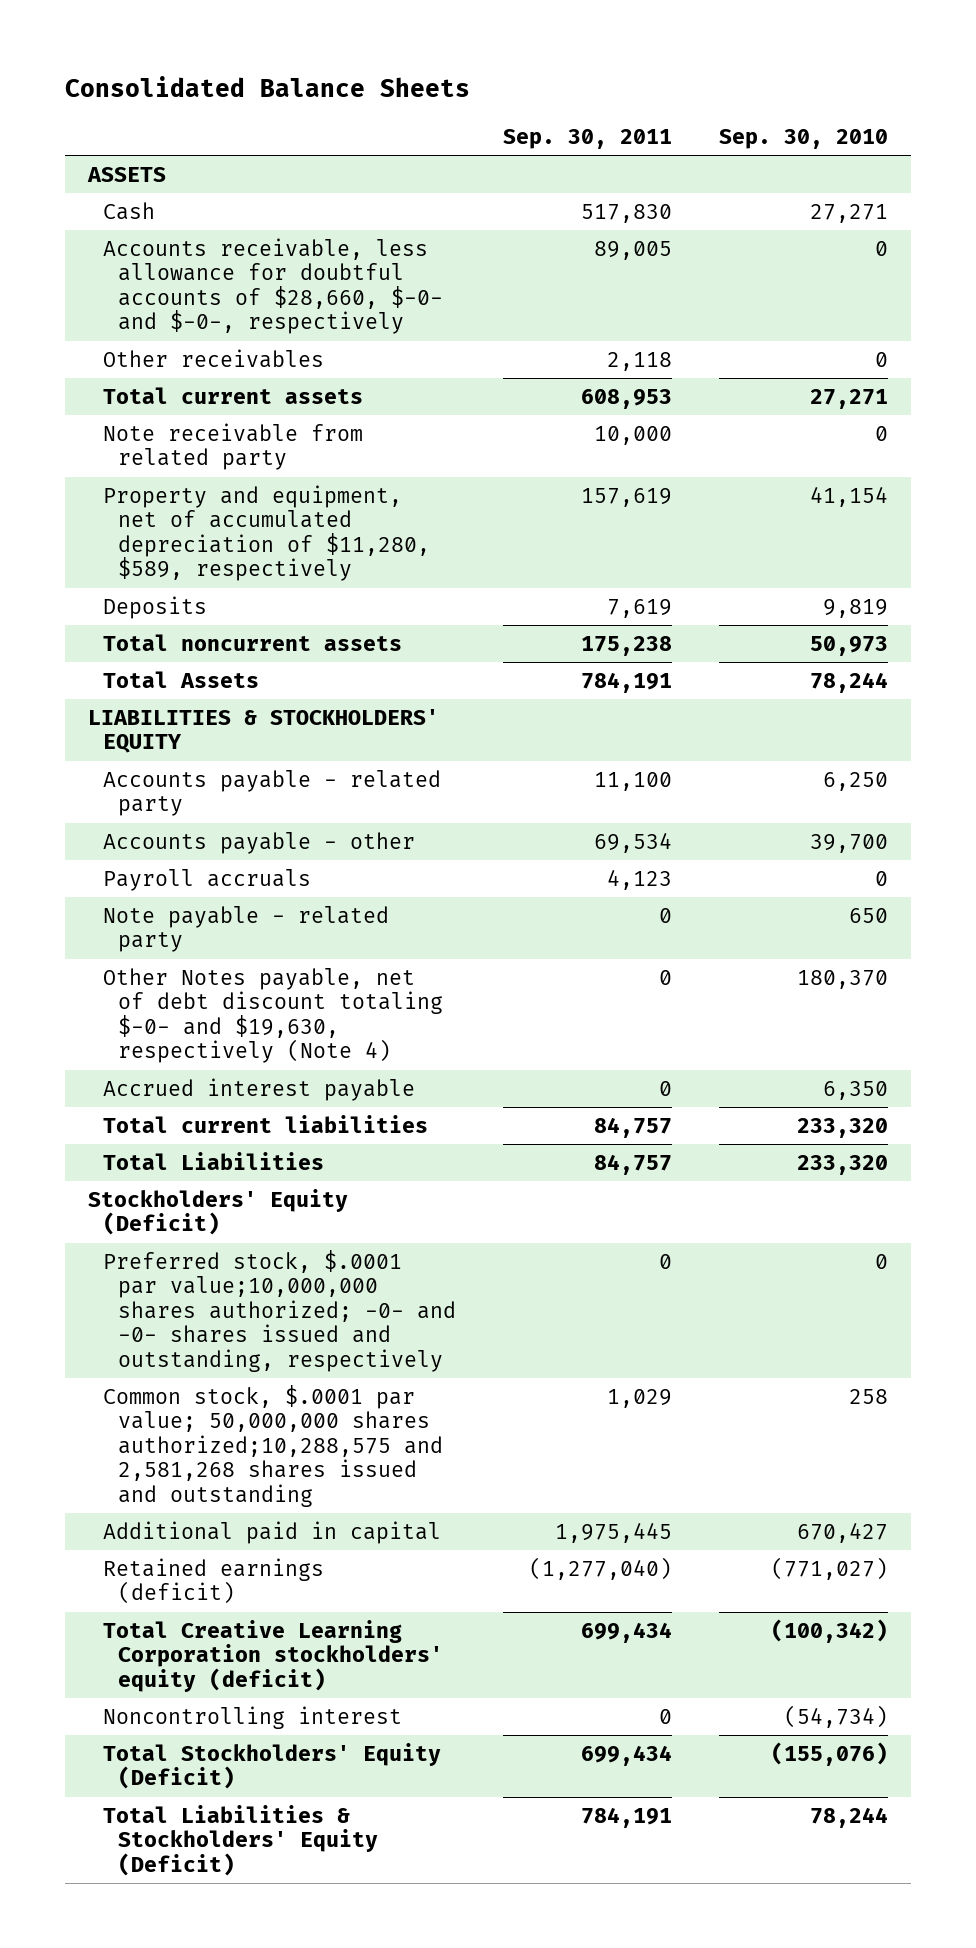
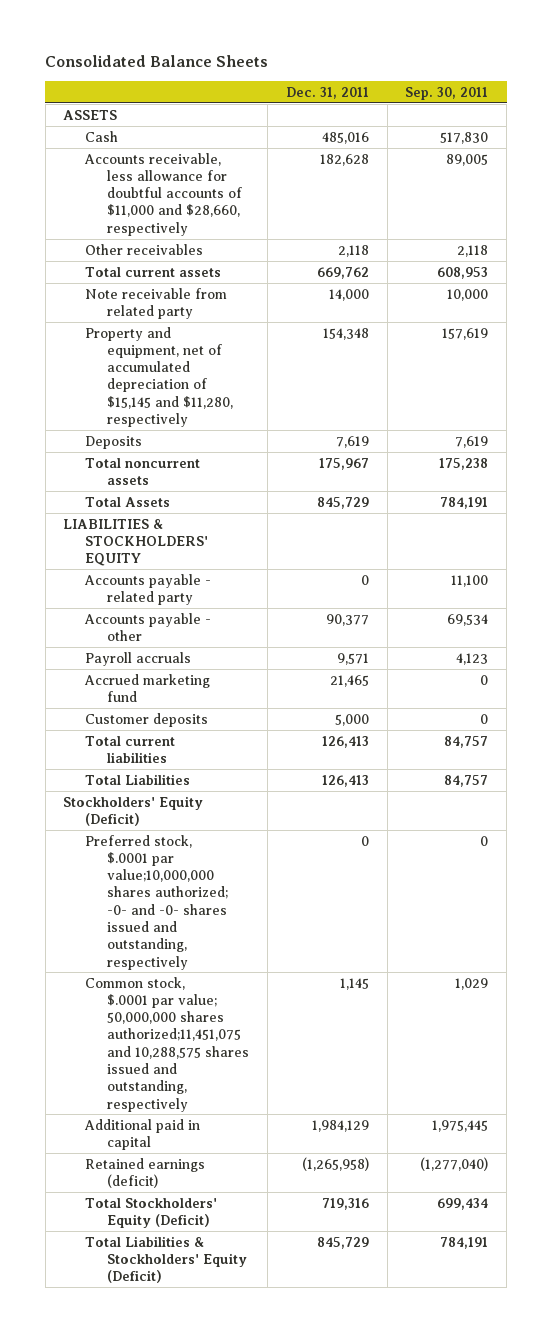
[718,129,888,150] Sep. 30, 2010 -> none
none -> [285,86,369,99] Dec. 31, 2011
[103,237,444,335] Accounts receivable, less allowance for doubtful accounts of $28,660, $-0- and $-0-, respectively -> [84,152,243,236] Accounts receivable, less allowance for doubtful accounts of $11,000 and $28,660, respectively
[103,484,431,582] Property and equipment, net of accumulated depreciation of $11,280, $589, respectively -> [85,326,234,427] Property and equipment, net of accumulated depreciation of $15,145 and $11,280, respectively
[103,905,390,953] Note payable - related party -> none
[103,967,444,1064] Other Notes payable, net of debt discount totaling $-0- and $19,630, respectively (Note 4) -> none
[103,1077,416,1101] Accrued interest payable -> none
none -> [84,673,211,702] Accrued marketing fund
none -> [85,712,209,727] Customer deposits
[103,1384,444,1507] Common stock, $.0001 par value; 50,000,000 shares authorized;10,288,575 and 2,581,268 shares issued and outstanding -> [85,976,250,1112] Common stock, $.0001 par value; 50,000,000 shares authorized;11,451,075 and 10,288,575 shares issued and outstanding, respectively
[103,1619,444,1692] Total Creative Learning Corporation stockholders' equity (deficit) -> none
[103,1705,403,1729] Noncontrolling interest -> none

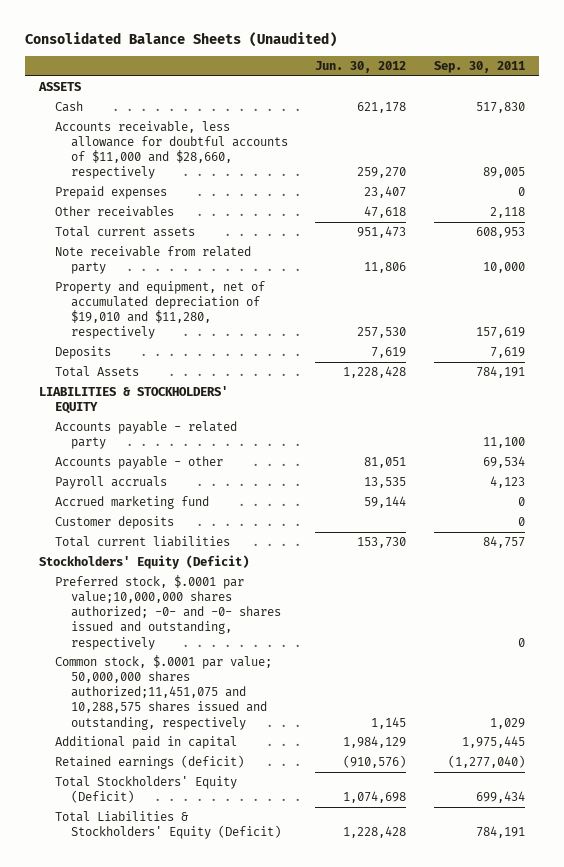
[45,55,269,68] Consolidated Balance Sheets -> [25,31,338,47] Consolidated Balance Sheets (Unaudited)
[285,86,369,99] Dec. 31, 2011 -> none
none -> [315,60,407,73] Jun. 30, 2012
none -> [54,186,167,200] Prepaid expenses
[85,326,234,427] Property and equipment, net of accumulated depreciation of $15,145 and $11,280, respectively -> [54,281,265,340] Property and equipment, net of accumulated depreciation of $19,010 and $11,280, respectively
[85,457,201,485] Total noncurrent assets -> none
[85,773,191,785] Total Liabilities -> none

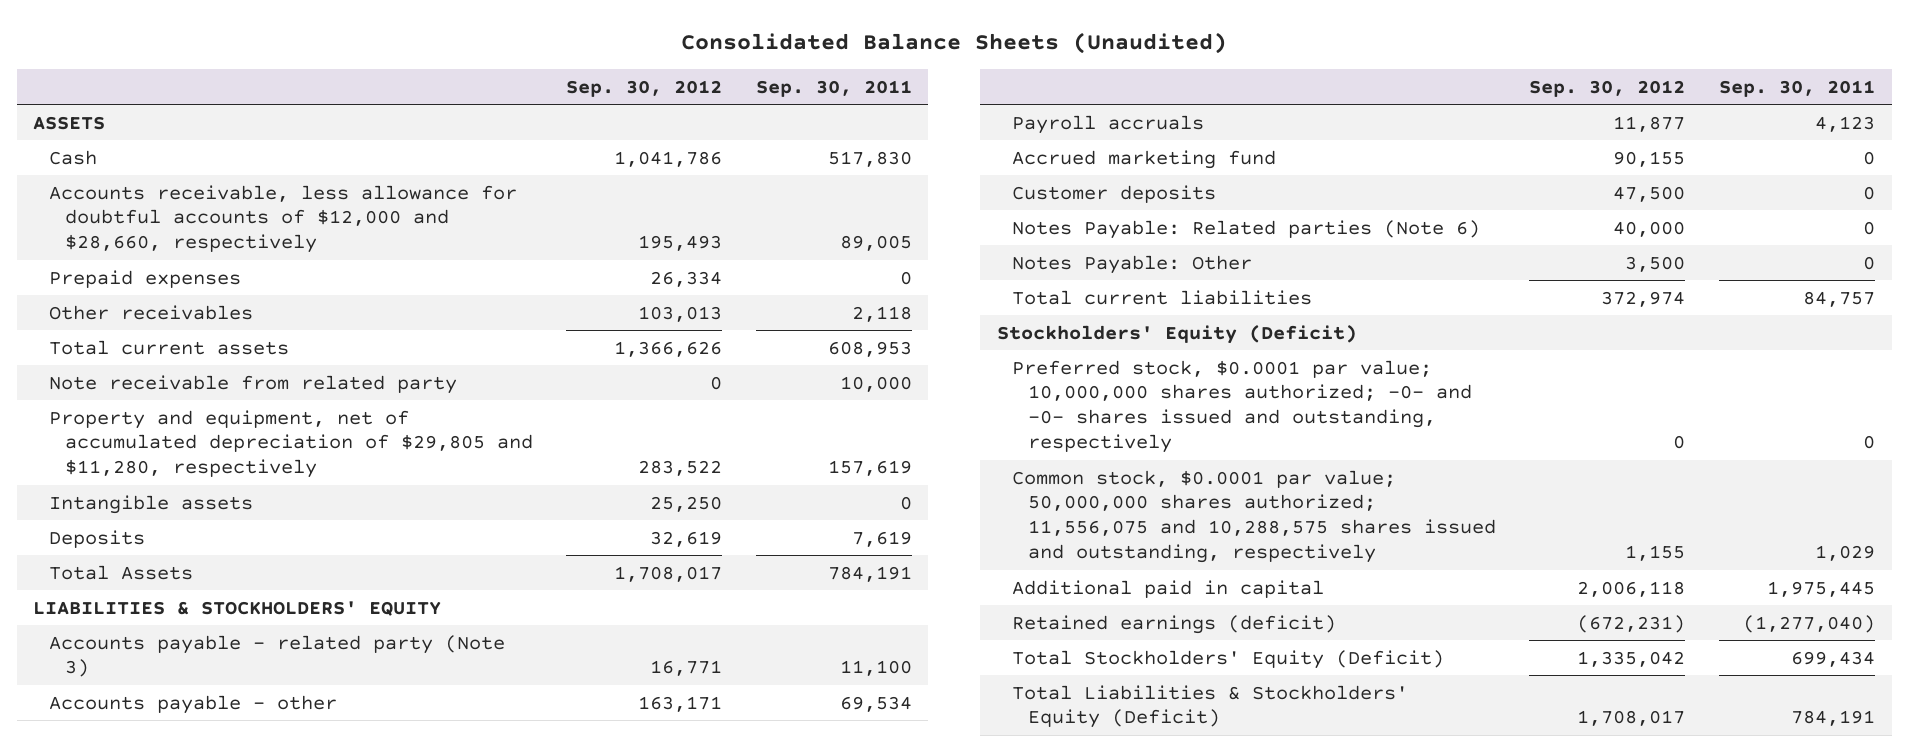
[315,60,407,73] Jun. 30, 2012 -> none
none -> [566,79,723,97] Sep. 30, 2012
[54,121,288,180] Accounts receivable, less allowance for doubtful accounts of $11,000 and $28,660, respectively -> [48,184,517,254] Accounts receivable, less allowance for doubtful accounts of $12,000 and $28,660, respectively
[54,281,265,340] Property and equipment, net of accumulated depreciation of $19,010 and $11,280, respectively -> [48,409,533,479] Property and equipment, net of accumulated depreciation of $29,805 and $11,280, respectively
none -> [48,494,253,514] Intangible assets
[54,421,237,450] Accounts payable - related party -> [48,634,505,678] Accounts payable - related party (Note 3)
none -> [1012,219,1481,239] Notes Payable: Related parties (Note 6)
none -> [1012,254,1253,274] Notes Payable: Other
[54,575,281,650] Preferred stock, $.0001 par value;10,000,000 shares authorized; -0- and -0- shares issued and outstanding, respectively -> [1012,359,1473,454] Preferred stock, $0.0001 par value; 10,000,000 shares authorized; -0- and -0- shares issued and outstanding, respectively
[54,655,272,730] Common stock, $.0001 par value; 50,000,000 shares authorized;11,451,075 and 10,288,575 shares issued and outstanding, respectively -> [1012,469,1497,564] Common stock, $0.0001 par value; 50,000,000 shares authorized; 11,556,075 and 10,288,575 shares issued and outstanding, respectively

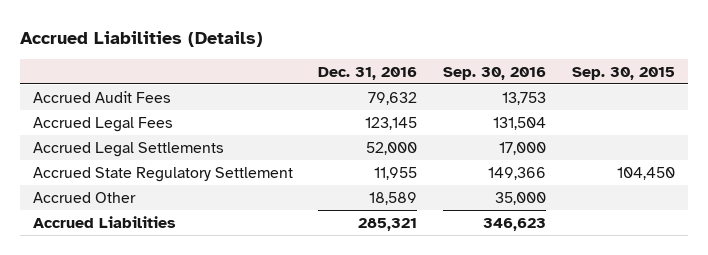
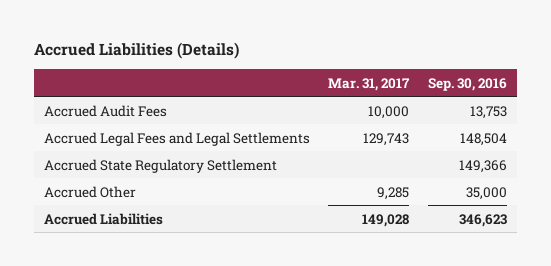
[318,66,418,80] Dec. 31, 2016 -> none
[572,66,676,80] Sep. 30, 2015 -> none
none -> [328,77,411,91] Mar. 31, 2017
[32,116,173,132] Accrued Legal Fees -> none
[32,141,224,157] Accrued Legal Settlements -> [43,131,310,146] Accrued Legal Fees and Legal Settlements
[499,141,547,155] 17,000 -> [460,132,508,146] 148,504

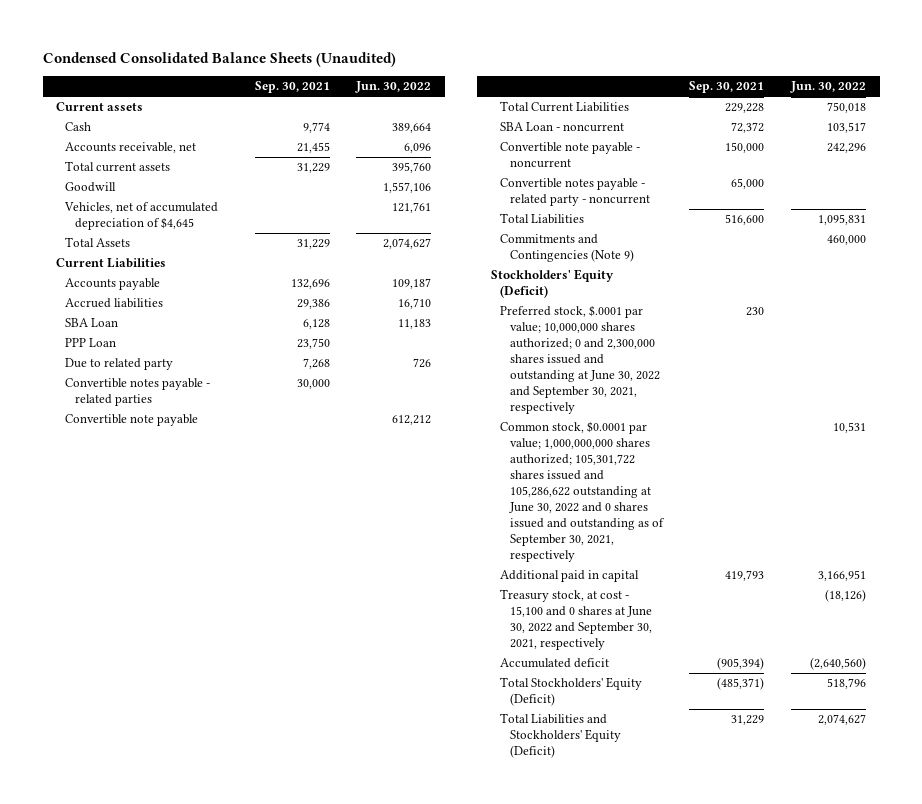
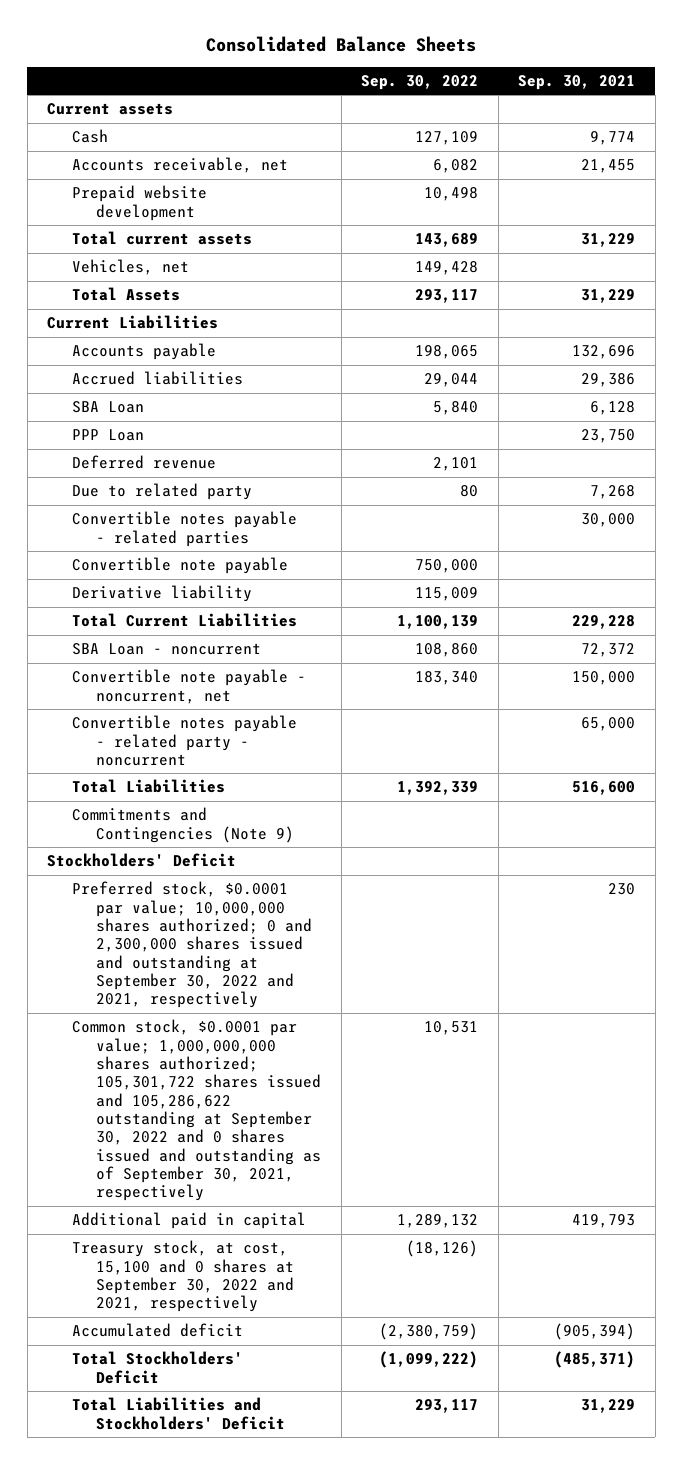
[42,51,396,67] Condensed Consolidated Balance Sheets (Unaudited) -> [206,36,477,53] Consolidated Balance Sheets
[355,81,432,94] Jun. 30, 2022 -> none
none -> [361,74,479,90] Sep. 30, 2022
none -> [71,185,207,221] Prepaid website development
[65,182,117,193] Goodwill -> none
[64,202,219,231] Vehicles, net of accumulated depreciation of $4,645 -> [71,259,189,276] Vehicles, net
none -> [71,455,216,470] Deferred revenue
none -> [71,585,252,603] Derivative liability
[500,142,641,169] Convertible note payable - noncurrent -> [71,669,306,704] Convertible note payable - noncurrent, net
[490,269,614,299] Stockholders' Equity (Deficit) -> [47,853,237,868] Stockholders' Deficit
[500,305,660,415] Preferred stock, $.0001 par value; 10,000,000 shares authorized; 0 and 2,300,000 shares issued and outstanding at June 30, 2022 and September 30, 2021, respectively -> [71,881,313,1009] Preferred stock, $0.0001 par value; 10,000,000 shares authorized; 0 and 2,300,000 shares issued and outstanding at September 30, 2022 and 2021, respectively
[500,421,665,563] Common stock, $0.0001 par value; 1,000,000,000 shares authorized; 105,301,722 shares issued and 105,286,622 outstanding at June 30, 2022 and 0 shares issued and outstanding as of September 30, 2021, respectively -> [71,1019,322,1202] Common stock, $0.0001 par value; 1,000,000,000 shares authorized; 105,301,722 shares issued and 105,286,622 outstanding at September 30, 2022 and 0 shares issued and outstanding as of September 30, 2021, respectively
[500,589,652,651] Treasury stock, at cost - 15,100 and 0 shares at June 30, 2022 and September 30, 2021, respectively -> [71,1240,295,1313] Treasury stock, at cost, 15,100 and 0 shares at September 30, 2022 and 2021, respectively
[500,677,643,707] Total Stockholders' Equity (Deficit) -> [71,1351,243,1384] Total Stockholders' Deficit
[500,713,621,759] Total Liabilities and Stockholders' Equity (Deficit) -> [71,1397,286,1430] Total Liabilities and Stockholders' Deficit

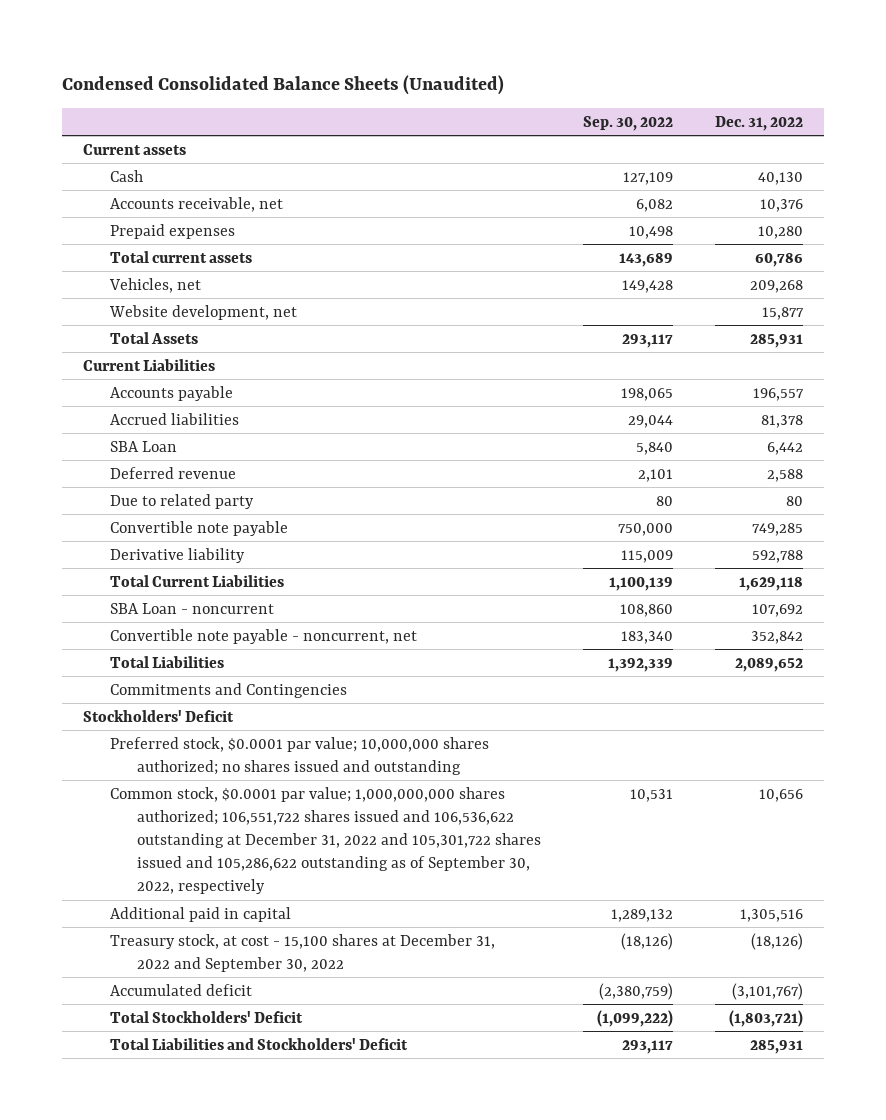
[206,36,477,53] Consolidated Balance Sheets -> [62,75,505,96] Condensed Consolidated Balance Sheets (Unaudited)
[518,74,636,90] Sep. 30, 2021 -> none
none -> [715,115,804,131] Dec. 31, 2022
[71,185,207,221] Prepaid website development -> [110,223,236,239] Prepaid expenses
none -> [109,304,298,320] Website development, net
[71,429,144,442] PPP Loan -> none
[71,511,297,547] Convertible notes payable - related parties -> none
[71,715,297,766] Convertible notes payable - related party - noncurrent -> none
[71,807,295,843] Commitments and Contingencies (Note 9) -> [110,682,348,698] Commitments and Contingencies
[71,881,313,1009] Preferred stock, $0.0001 par value; 10,000,000 shares authorized; 0 and 2,300,000 shares issued and outstanding at September 30, 2022 and 2021, respectively -> [110,736,490,775] Preferred stock, $0.0001 par value; 10,000,000 shares authorized; no shares issued and outstanding
[71,1019,322,1202] Common stock, $0.0001 par value; 1,000,000,000 shares authorized; 105,301,722 shares issued and 105,286,622 outstanding at September 30, 2022 and 0 shares issued and outstanding as of September 30, 2021, respectively -> [110,786,542,894] Common stock, $0.0001 par value; 1,000,000,000 shares authorized; 106,551,722 shares issued and 106,536,622 outstanding at December 31, 2022 and 105,301,722 shares issued and 105,286,622 outstanding as of September 30, 2022, respectively
[71,1240,295,1313] Treasury stock, at cost, 15,100 and 0 shares at September 30, 2022 and 2021, respectively -> [110,933,496,972] Treasury stock, at cost - 15,100 shares at December 31, 2022 and September 30, 2022

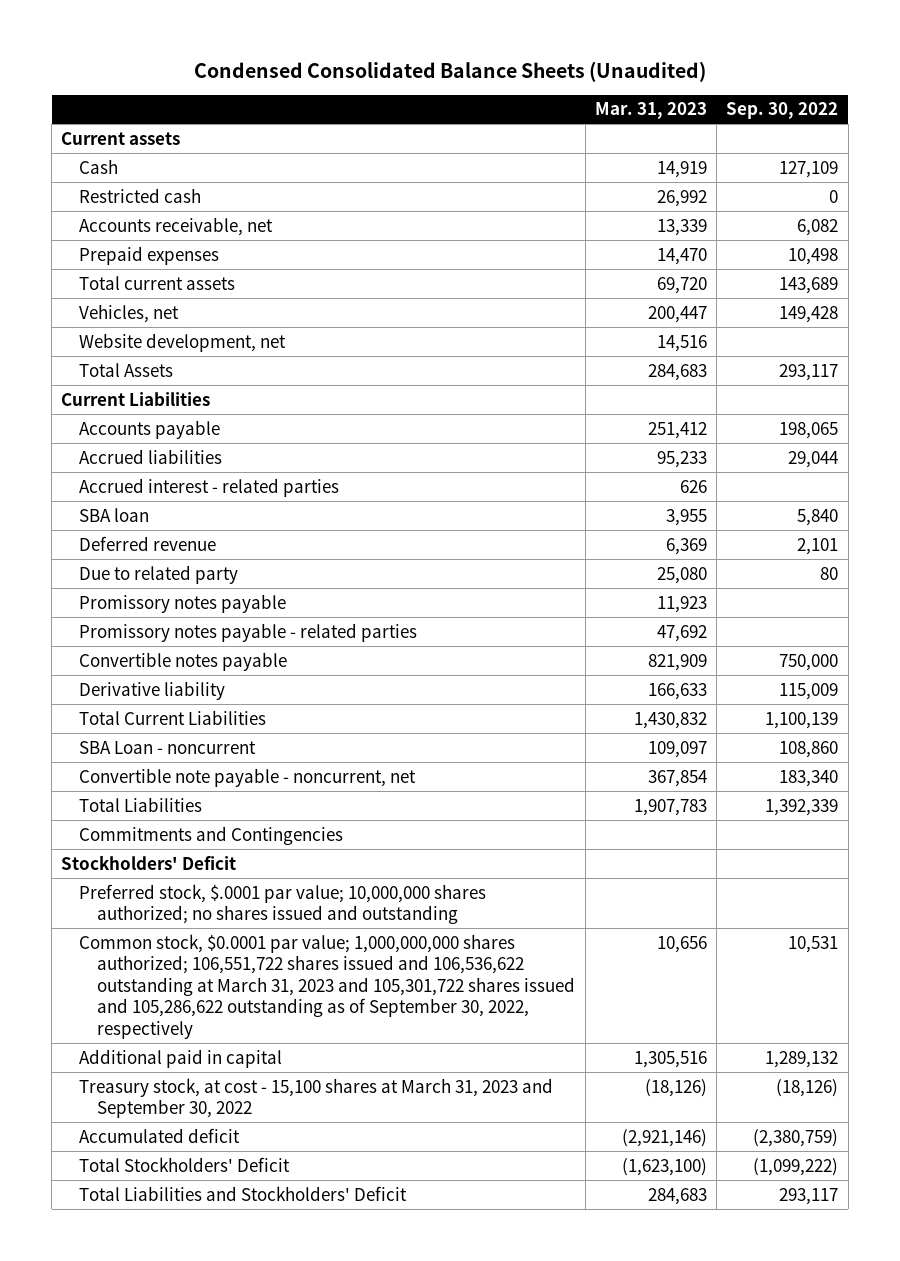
[715,115,804,131] Dec. 31, 2022 -> none
none -> [594,102,707,120] Mar. 31, 2023
none -> [79,187,202,203] Restricted cash
none -> [79,477,340,497] Accrued interest - related parties
[110,440,178,452] SBA Loan -> [79,507,150,522] SBA loan
none -> [79,593,287,613] Promissory notes payable
none -> [79,622,418,642] Promissory notes payable - related parties
[110,520,289,536] Convertible note payable -> [79,651,288,671] Convertible notes payable
[110,736,490,775] Preferred stock, $0.0001 par value; 10,000,000 shares authorized; no shares issued and outstanding -> [79,883,487,925] Preferred stock, $.0001 par value; 10,000,000 shares authorized; no shares issued and outstanding
[110,786,542,894] Common stock, $0.0001 par value; 1,000,000,000 shares authorized; 106,551,722 shares issued and 106,536,622 outstanding at December 31, 2022 and 105,301,722 shares issued and 105,286,622 outstanding as of September 30, 2022, respectively -> [79,933,576,1039] Common stock, $0.0001 par value; 1,000,000,000 shares authorized; 106,551,722 shares issued and 106,536,622 outstanding at March 31, 2023 and 105,301,722 shares issued and 105,286,622 outstanding as of September 30, 2022, respectively
[110,933,496,972] Treasury stock, at cost - 15,100 shares at December 31, 2022 and September 30, 2022 -> [79,1077,554,1119] Treasury stock, at cost - 15,100 shares at March 31, 2023 and September 30, 2022

